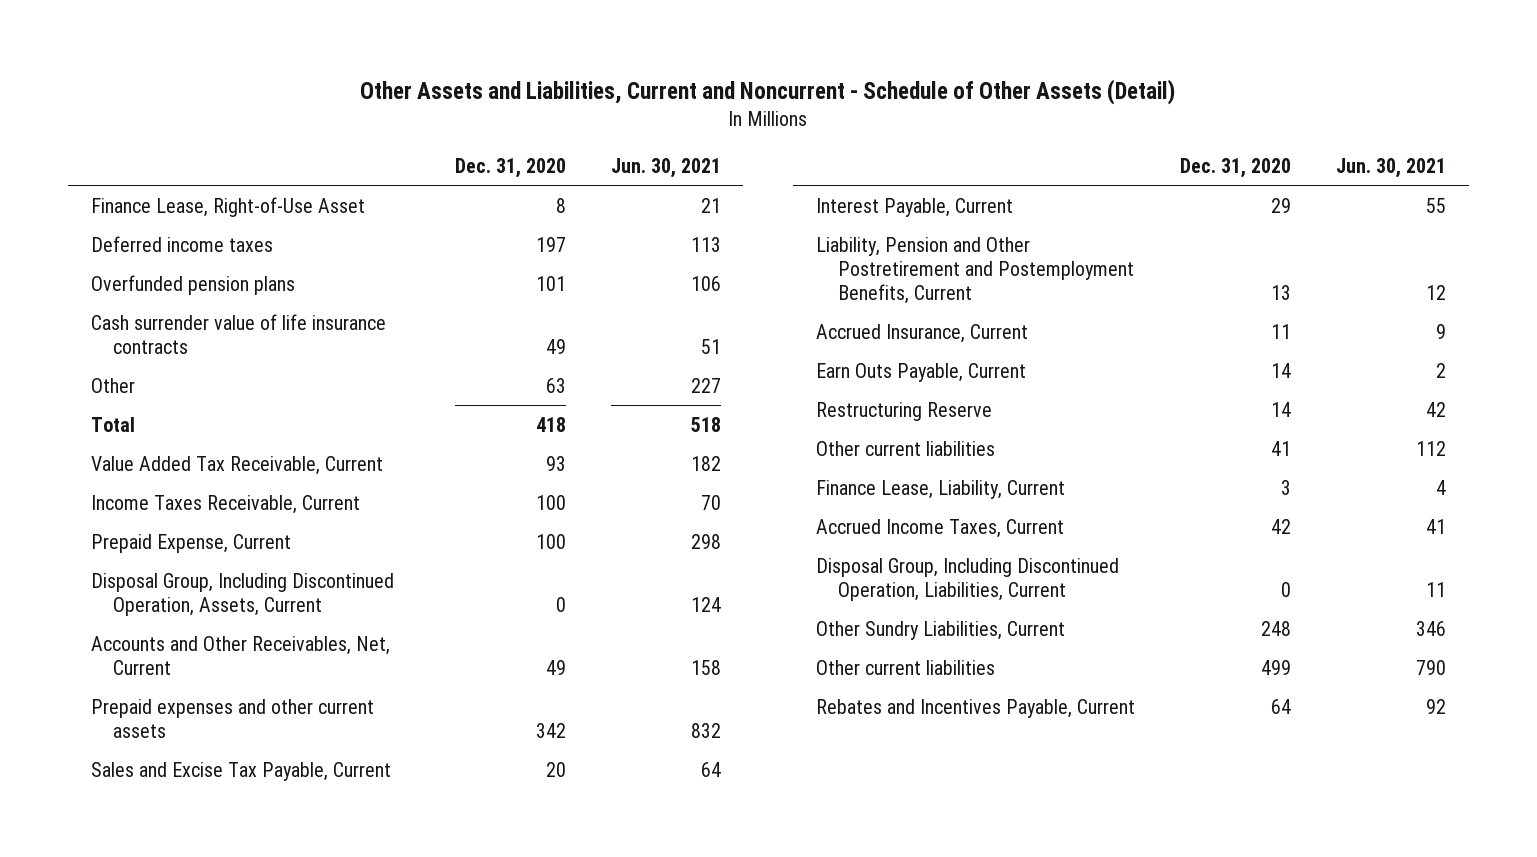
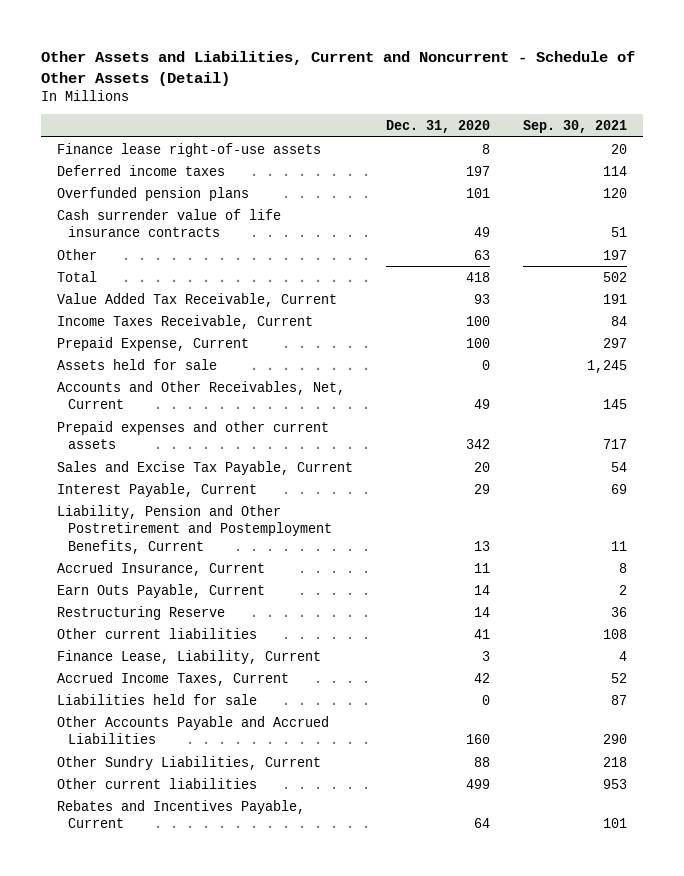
[610,157,721,178] Jun. 30, 2021 -> none
none -> [522,119,627,133] Sep. 30, 2021
[90,196,365,217] Finance Lease, Right-of-Use Asset -> [57,142,322,157] Finance lease right-of-use assets
[90,572,394,616] Disposal Group, Including Discontinued Operation, Assets, Current -> [57,358,218,370] Assets held for sale
[815,557,1119,601] Disposal Group, Including Discontinued Operation, Liabilities, Current -> [57,693,258,705] Liabilities held for sale
none -> [57,715,330,745] Other Accounts Payable and Accrued Liabilities
[1260,620,1291,636] 248 -> [473,756,490,767] 88

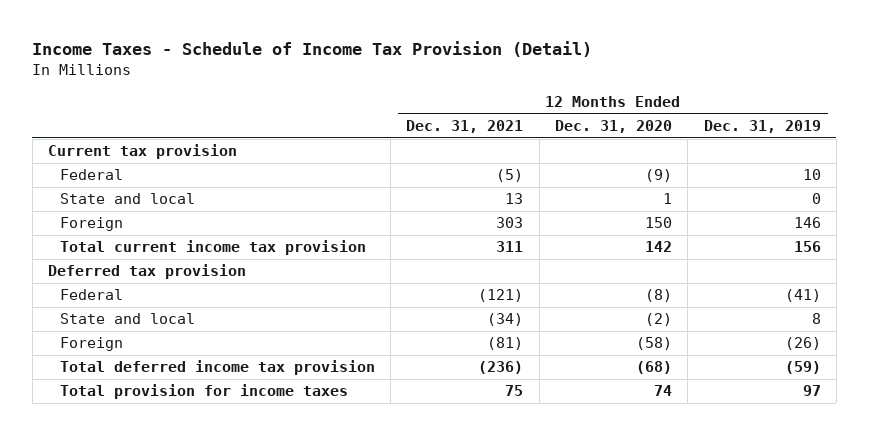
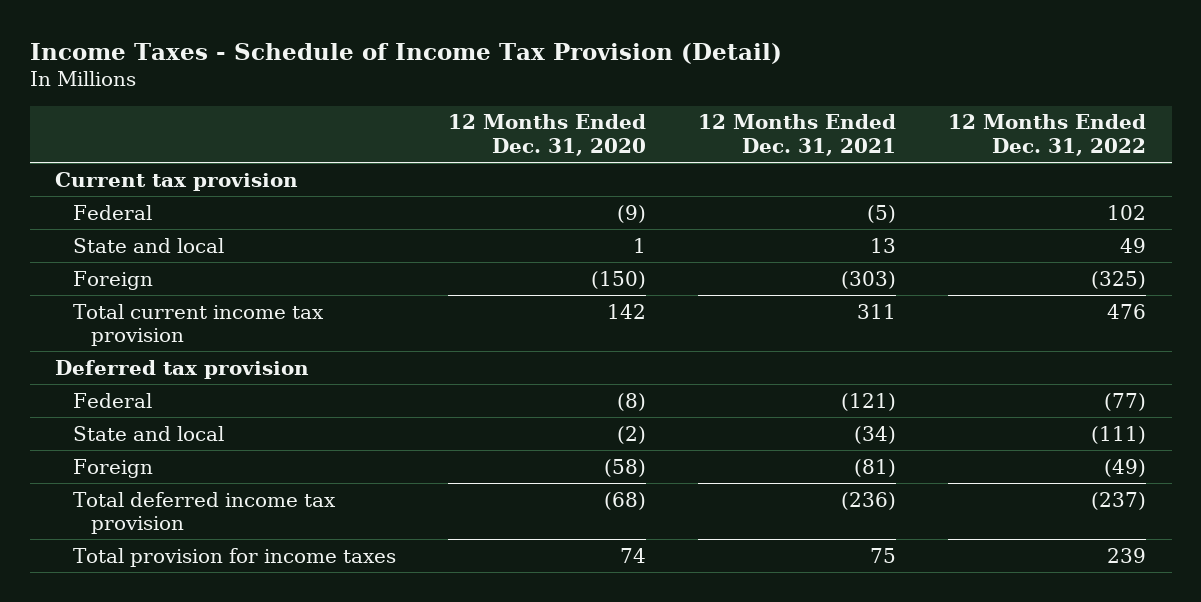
[703,120,821,134] Dec. 31, 2019 -> none
none -> [947,114,1146,157] 12 Months Ended Dec. 31, 2022
[496,217,524,229] 303 -> [840,270,896,289] (303)
[644,217,672,229] 150 -> [591,270,647,289] (150)

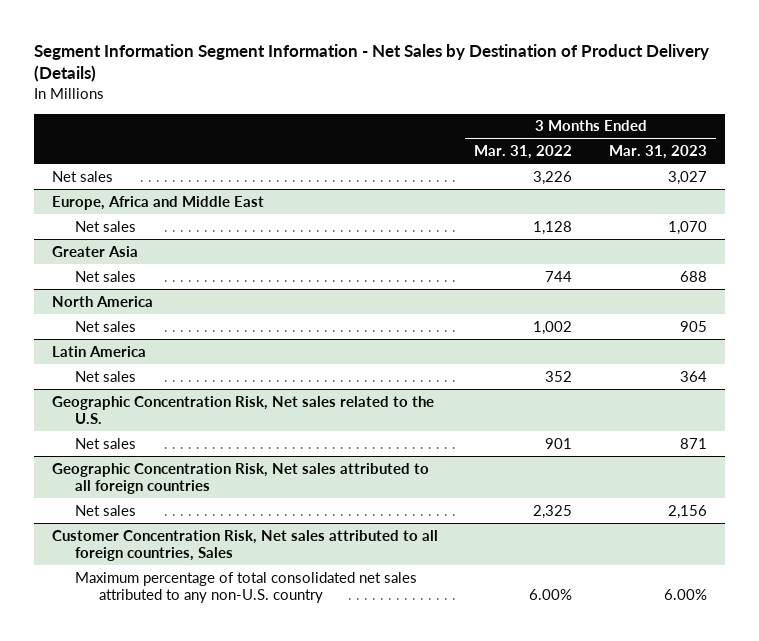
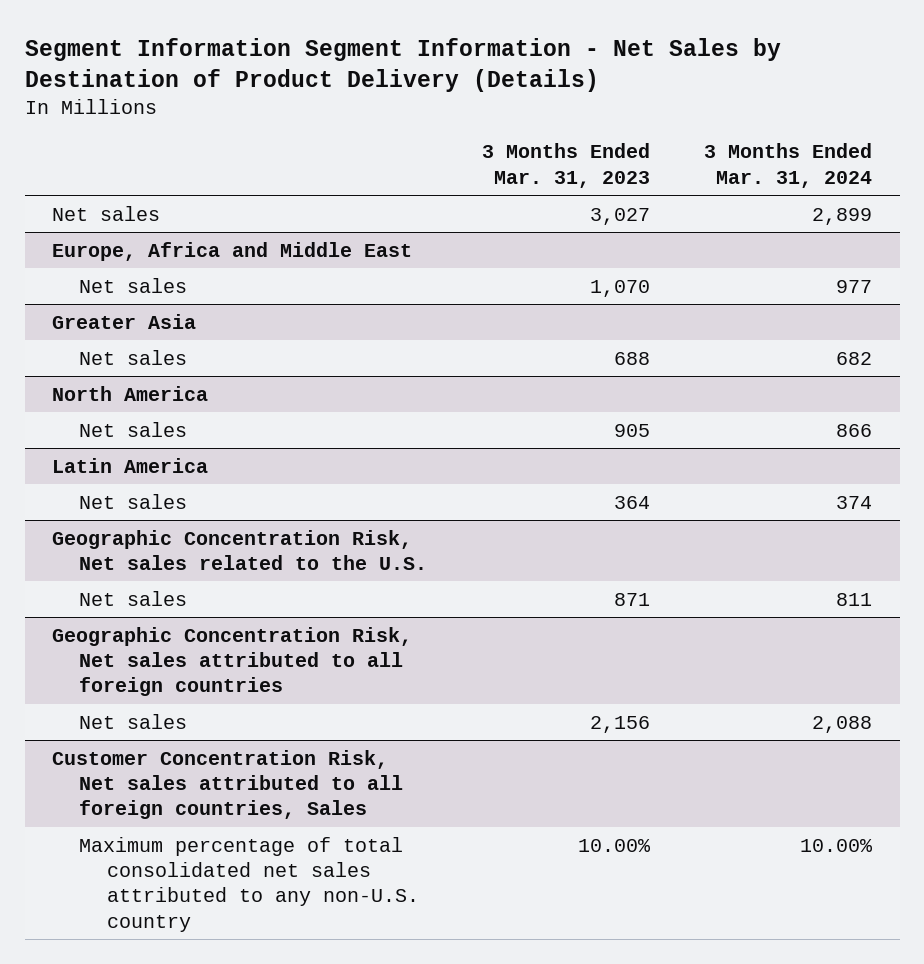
[474,145,573,160] Mar. 31, 2022 -> none
none -> [704,143,873,188] 3 Months Ended Mar. 31, 2024
[663,588,707,600] 6.00% -> [577,838,651,852] 10.00%

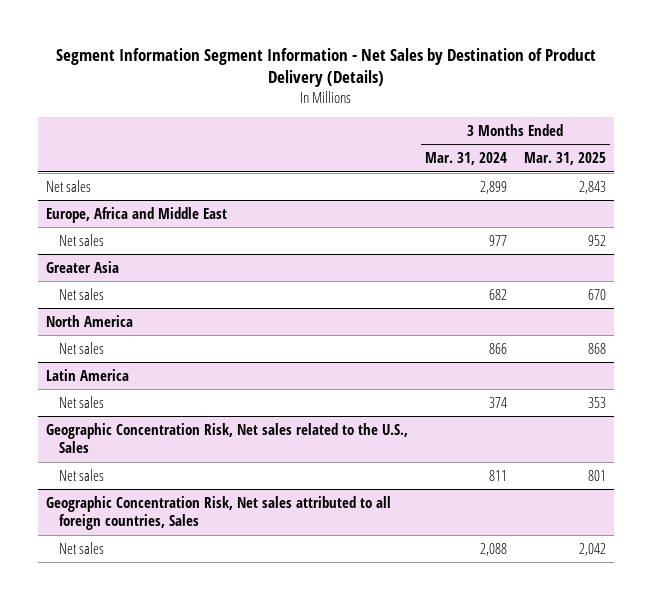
[481,143,650,188] 3 Months Ended Mar. 31, 2023 -> none
none -> [523,152,606,166] Mar. 31, 2025
[51,529,428,570] Geographic Concentration Risk, Net sales related to the U.S. -> [46,422,409,454] Geographic Concentration Risk, Net sales related to the U.S., Sales
[51,626,412,697] Geographic Concentration Risk, Net sales attributed to all foreign countries -> [46,495,392,531] Geographic Concentration Risk, Net sales attributed to all foreign countries, Sales
[51,749,404,820] Customer Concentration Risk, Net sales attributed to all foreign countries, Sales -> none
[79,836,420,932] Maximum percentage of total consolidated net sales attributed to any non-U.S. country -> none

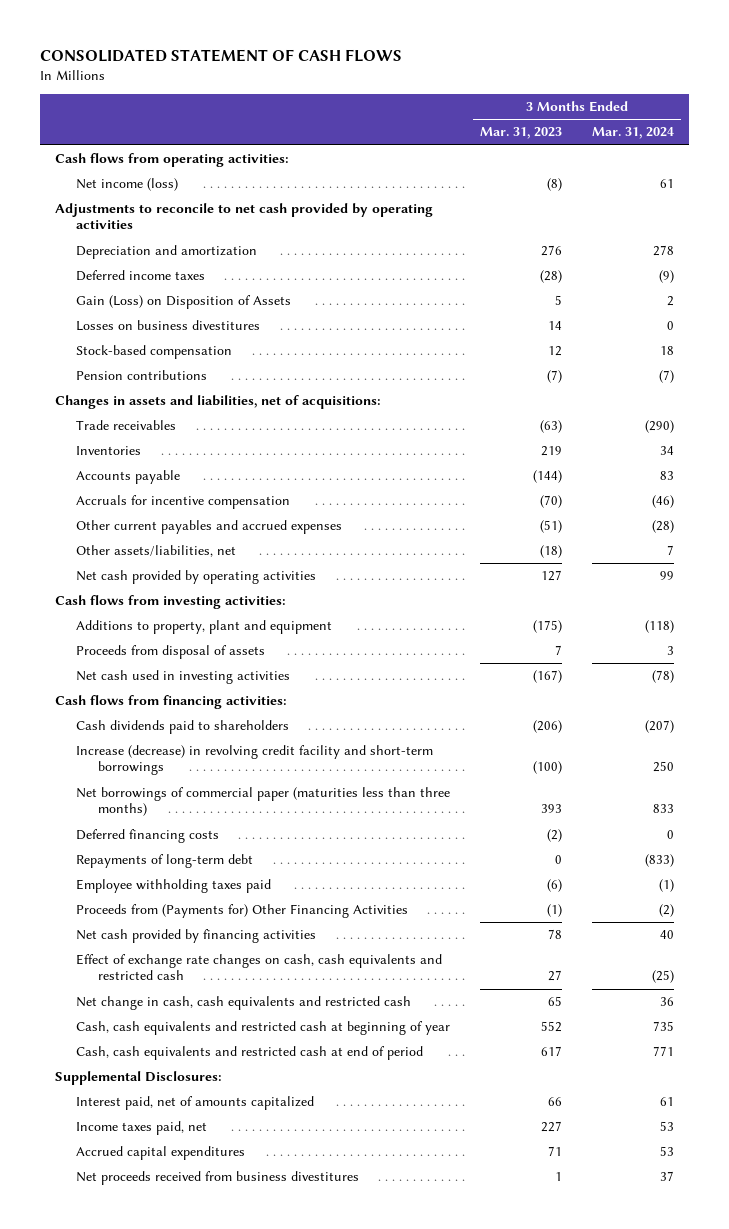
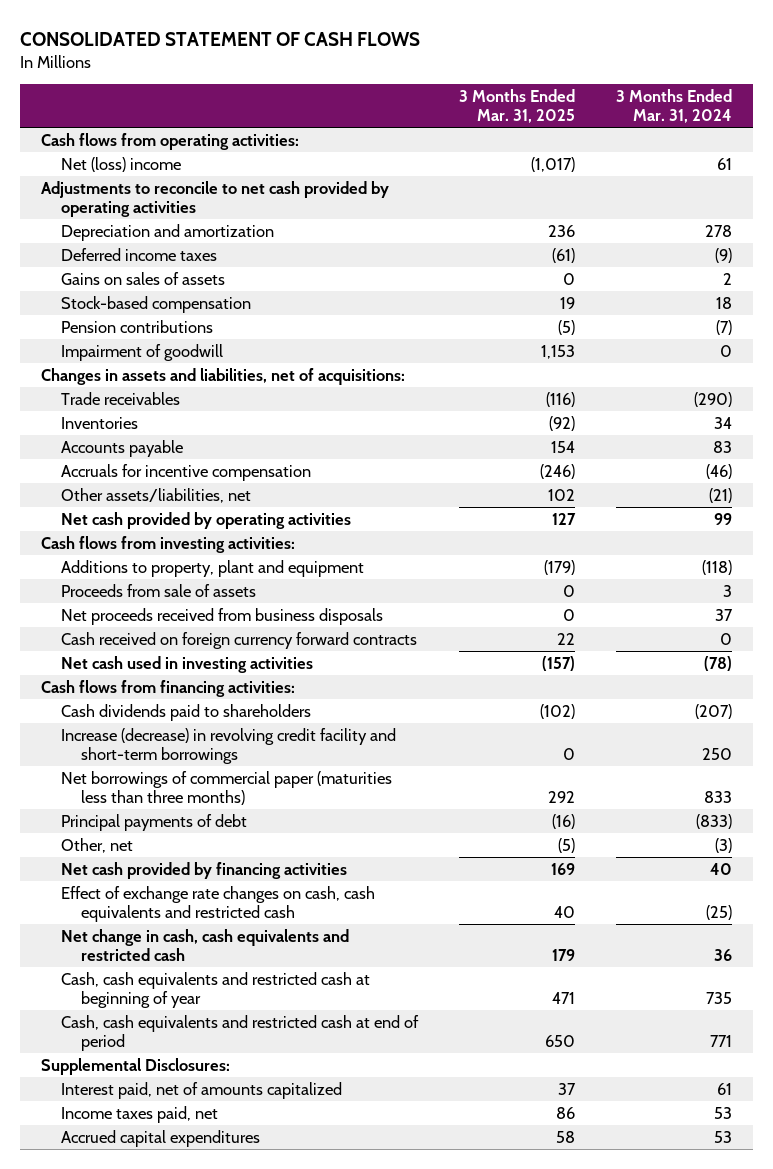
[480,127,563,140] Mar. 31, 2023 -> none
none -> [459,88,576,123] 3 Months Ended Mar. 31, 2025
[76,178,179,192] Net income (loss) -> [60,156,181,172] Net (loss) income
[76,320,261,332] Losses on business divestitures -> none
[76,295,292,310] Gain (Loss) on Disposition of Assets -> [60,271,225,285] Gains on sales of assets
none -> [60,343,223,361] Impairment of goodwill
[76,520,343,535] Other current payables and accrued expenses -> none
[666,545,674,556] 7 -> [709,487,733,503] (21)
[76,645,266,660] Proceeds from disposal of assets -> [60,583,256,597] Proceeds from sale of assets
none -> [60,607,383,625] Net proceeds received from business disposals
none -> [60,631,417,649] Cash received on foreign currency forward contracts
[76,829,220,844] Deferred financing costs -> none
[76,879,272,894] Employee withholding taxes paid -> none
[76,904,409,919] Proceeds from (Payments for) Other Financing Activities -> none
[76,854,254,869] Repayments of long-term debt -> [60,813,247,831] Principal payments of debt
none -> [60,837,133,853] Other, net
[76,1171,360,1186] Net proceeds received from business divestitures -> none

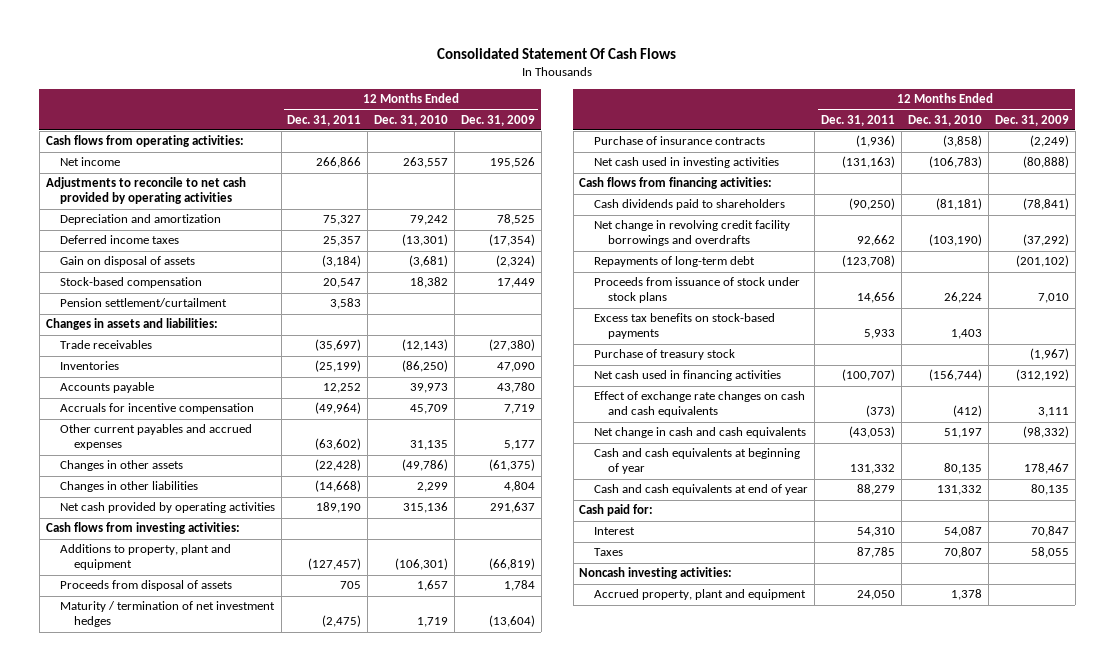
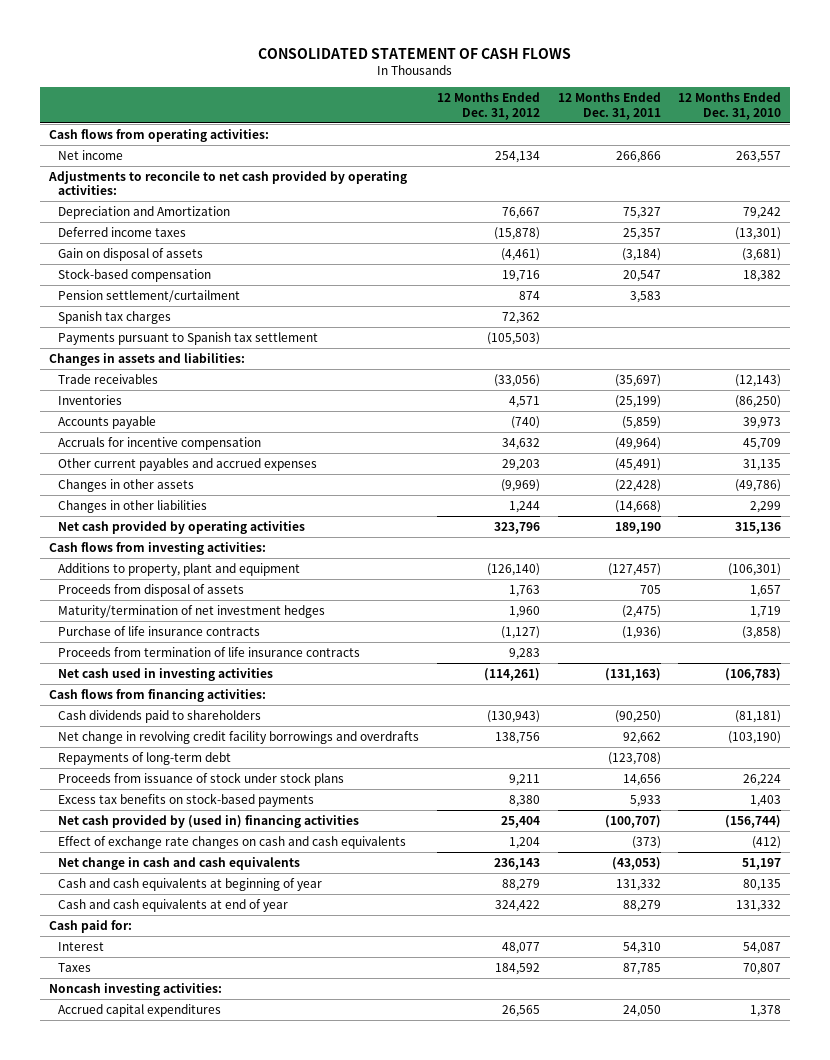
[437,48,677,60] Consolidated Statement Of Cash Flows -> [258,47,572,59] CONSOLIDATED STATEMENT OF CASH FLOWS
[460,114,535,126] Dec. 31, 2009 -> none
none -> [436,92,540,120] 12 Months Ended Dec. 31, 2012
[45,177,246,205] Adjustments to reconcile to net cash provided by operating activities -> [48,170,408,196] Adjustments to reconcile to net cash provided by operating activities:
[59,214,221,226] Depreciation and amortization -> [58,205,231,219] Depreciation and Amortization
none -> [58,310,172,324] Spanish tax charges
none -> [58,331,319,345] Payments pursuant to Spanish tax settlement
[323,383,362,394] 12,252 -> [621,415,661,429] (5,859)
[315,438,362,451] (63,602) -> [614,457,661,471] (45,491)
[59,601,275,628] Maturity / termination of net investment hedges -> [58,604,326,618] Maturity/termination of net investment hedges
[593,136,765,146] Purchase of insurance contracts -> [58,625,261,636] Purchase of life insurance contracts
none -> [58,646,361,657] Proceeds from termination of life insurance contracts
[593,349,735,361] Purchase of treasury stock -> none
[593,370,781,382] Net cash used in financing activities -> [58,814,360,828] Net cash provided by (used in) financing activities
[593,589,806,601] Accrued property, plant and equipment -> [58,1003,222,1017] Accrued capital expenditures

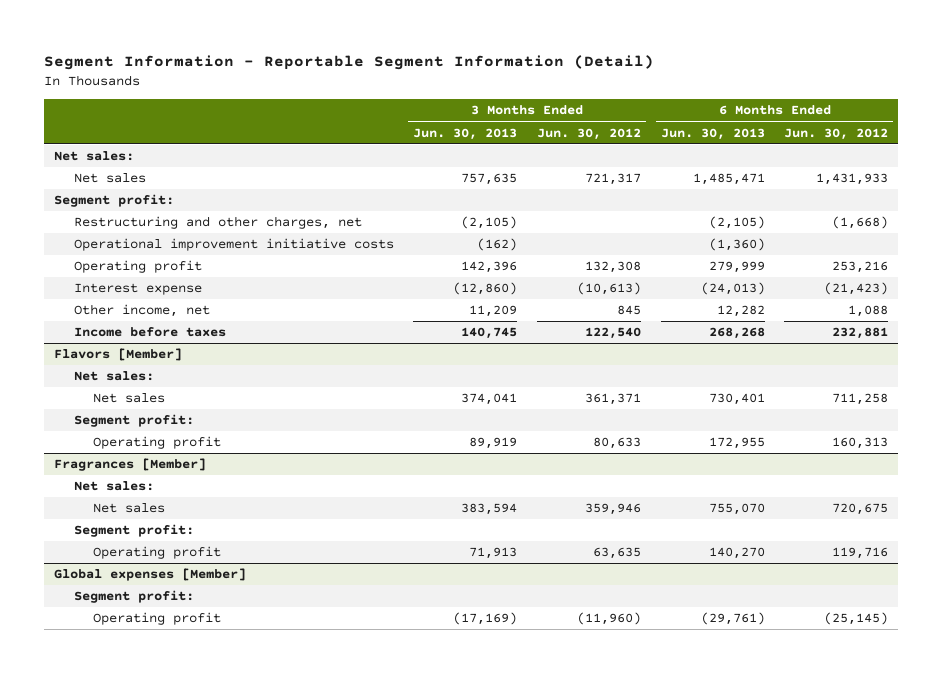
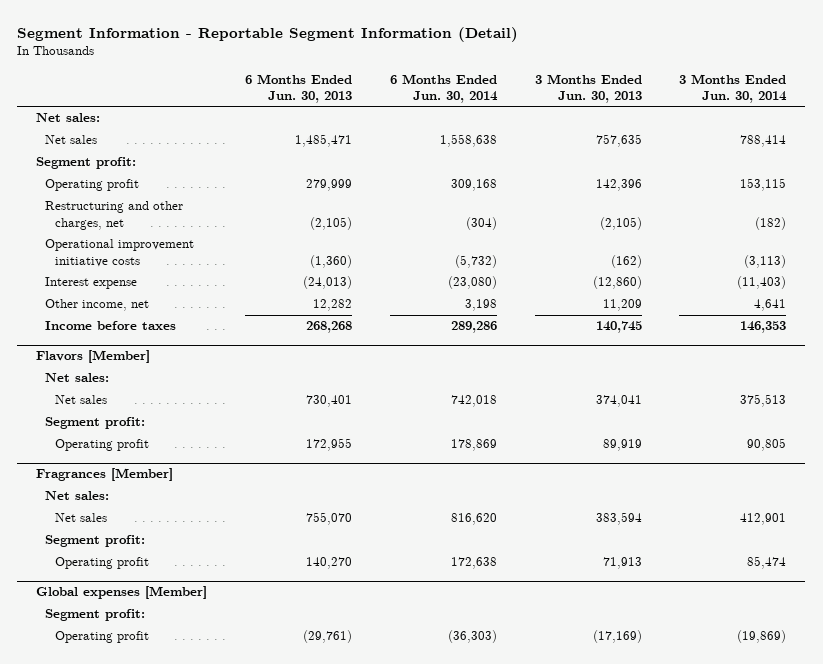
[536,127,641,140] Jun. 30, 2012 -> none
[784,127,889,140] Jun. 30, 2012 -> none
none -> [389,73,498,103] 6 Months Ended Jun. 30, 2014
none -> [679,73,788,103] 3 Months Ended Jun. 30, 2014
[73,260,202,274] Operating profit -> [45,179,140,192] Operating profit

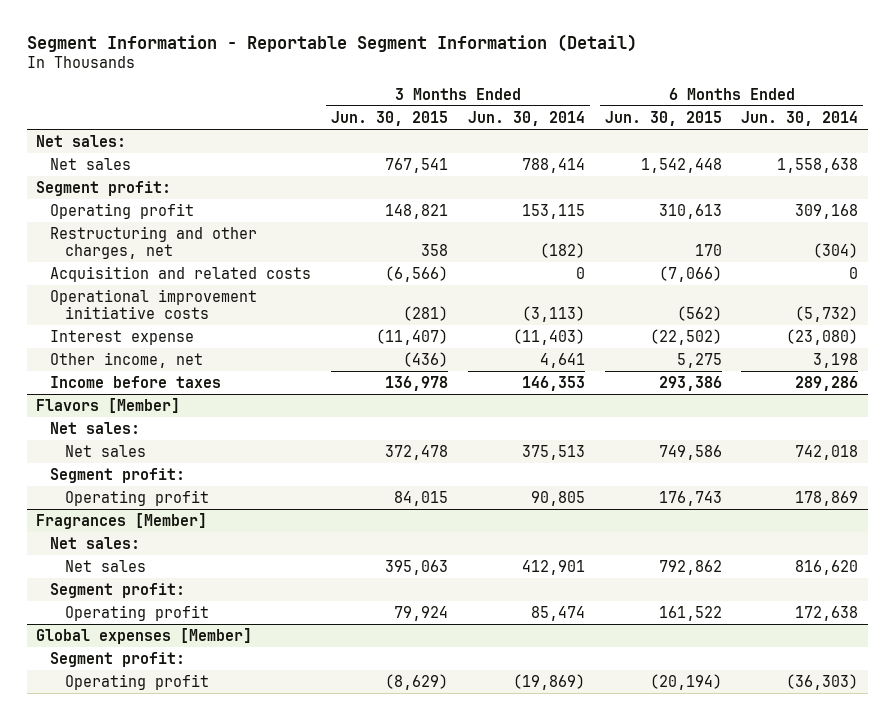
[244,73,352,103] 6 Months Ended Jun. 30, 2013 -> none
[534,73,642,103] 3 Months Ended Jun. 30, 2013 -> none
none -> [331,110,449,126] Jun. 30, 2015
none -> [604,110,722,126] Jun. 30, 2015
none -> [50,265,312,282] Acquisition and related costs

